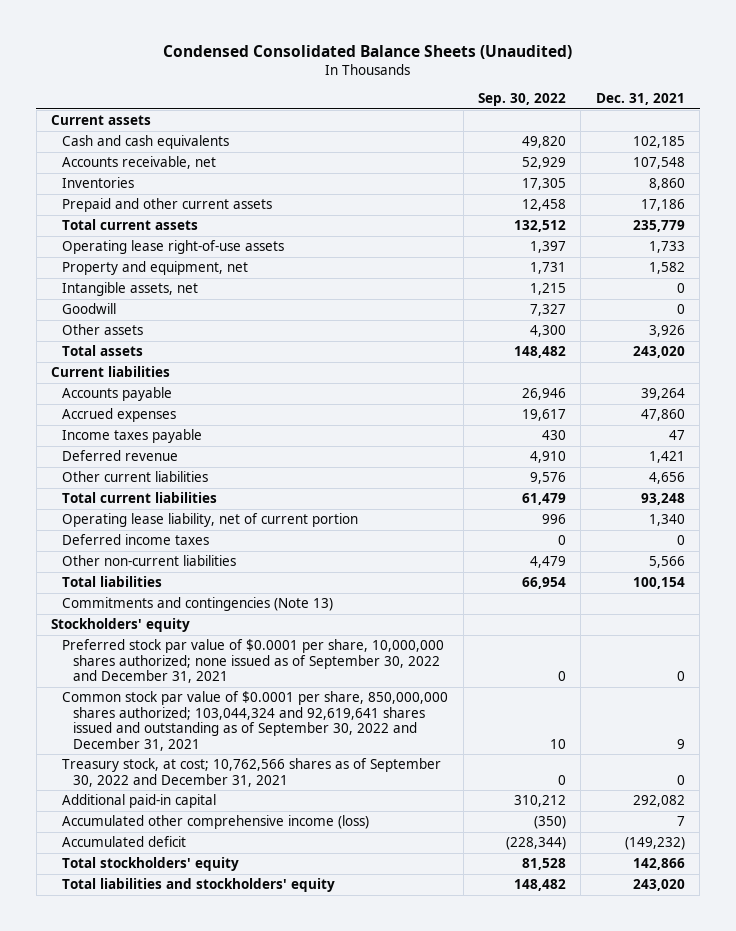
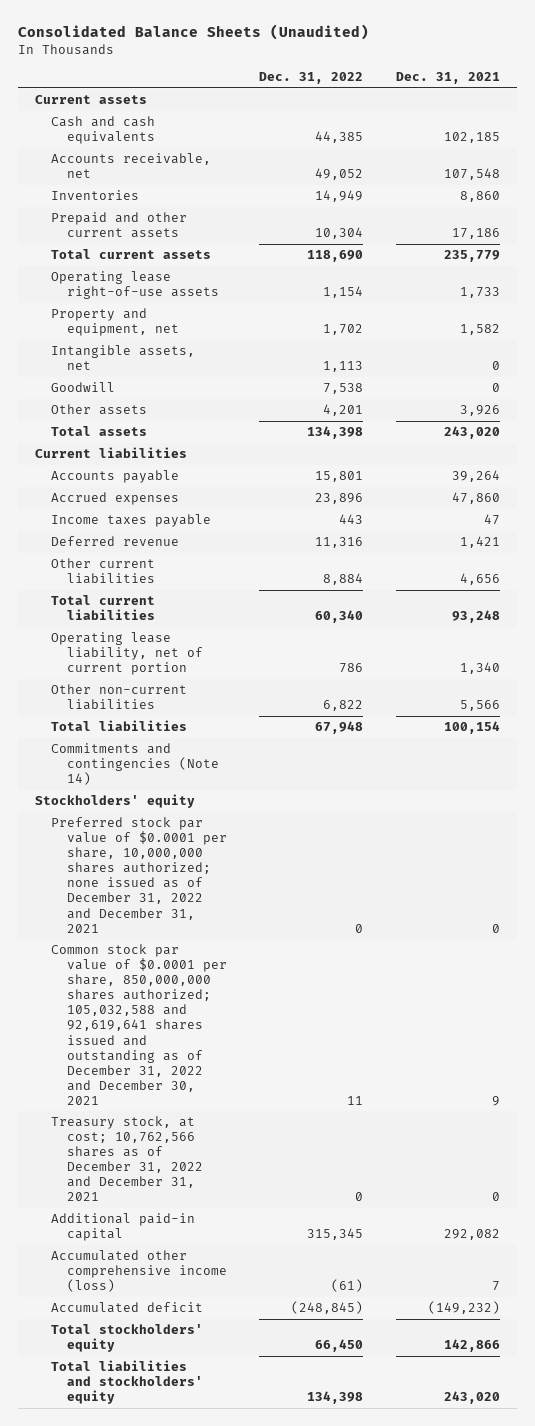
[162,44,572,59] Condensed Consolidated Balance Sheets (Unaudited) -> [18,24,370,41] Consolidated Balance Sheets (Unaudited)
[478,93,567,107] Sep. 30, 2022 -> none
none -> [259,72,364,85] Dec. 31, 2022
[62,534,210,546] Deferred income taxes -> none
[62,597,334,612] Commitments and contingencies (Note 13) -> [50,743,219,786] Commitments and contingencies (Note 14)
[62,639,445,684] Preferred stock par value of $0.0001 per share, 10,000,000 shares authorized; none issued as of September 30, 2022 and December 31, 2021 -> [50,817,227,933] Preferred stock par value of $0.0001 per share, 10,000,000 shares authorized; none issued as of December 31, 2022 and December 31, 2021
[62,691,449,751] Common stock par value of $0.0001 per share, 850,000,000 shares authorized; 103,044,324 and 92,619,641 shares issued and outstanding as of September 30, 2022 and December 31, 2021 -> [50,944,227,1105] Common stock par value of $0.0001 per share, 850,000,000 shares authorized; 105,032,588 and 92,619,641 shares issued and outstanding as of December 31, 2022 and December 30, 2021
[62,758,442,787] Treasury stock, at cost; 10,762,566 shares as of September 30, 2022 and December 31, 2021 -> [50,1116,203,1202] Treasury stock, at cost; 10,762,566 shares as of December 31, 2022 and December 31, 2021

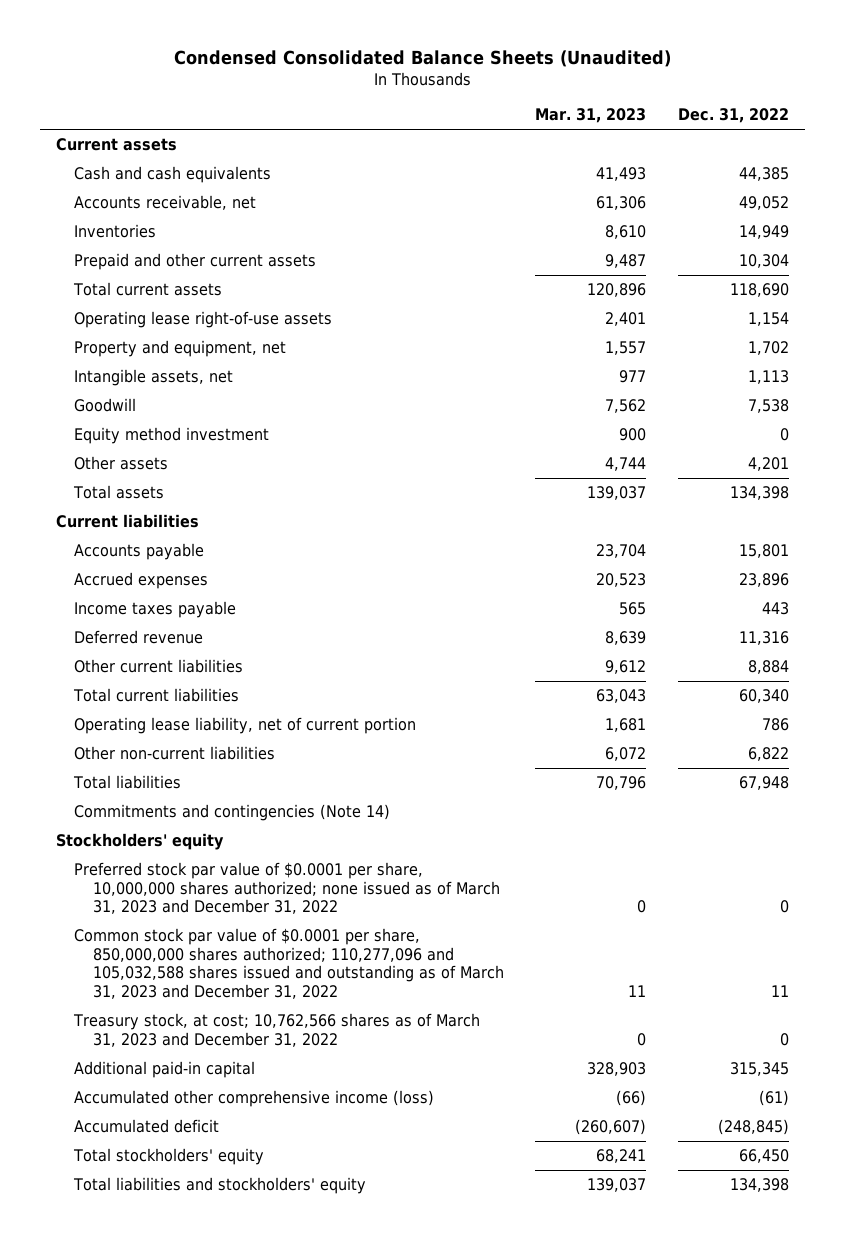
[18,24,370,41] Consolidated Balance Sheets (Unaudited) -> [173,50,671,68] Condensed Consolidated Balance Sheets (Unaudited)
[396,72,501,85] Dec. 31, 2021 -> none
none -> [535,108,647,124] Mar. 31, 2023
none -> [74,427,270,445] Equity method investment
[50,817,227,933] Preferred stock par value of $0.0001 per share, 10,000,000 shares authorized; none issued as of December 31, 2022 and December 31, 2021 -> [74,862,500,915] Preferred stock par value of $0.0001 per share, 10,000,000 shares authorized; none issued as of March 31, 2023 and December 31, 2022
[50,944,227,1105] Common stock par value of $0.0001 per share, 850,000,000 shares authorized; 105,032,588 and 92,619,641 shares issued and outstanding as of December 31, 2022 and December 30, 2021 -> [74,928,504,999] Common stock par value of $0.0001 per share, 850,000,000 shares authorized; 110,277,096 and 105,032,588 shares issued and outstanding as of March 31, 2023 and December 31, 2022
[50,1116,203,1202] Treasury stock, at cost; 10,762,566 shares as of December 31, 2022 and December 31, 2021 -> [73,1013,481,1047] Treasury stock, at cost; 10,762,566 shares as of March 31, 2023 and December 31, 2022

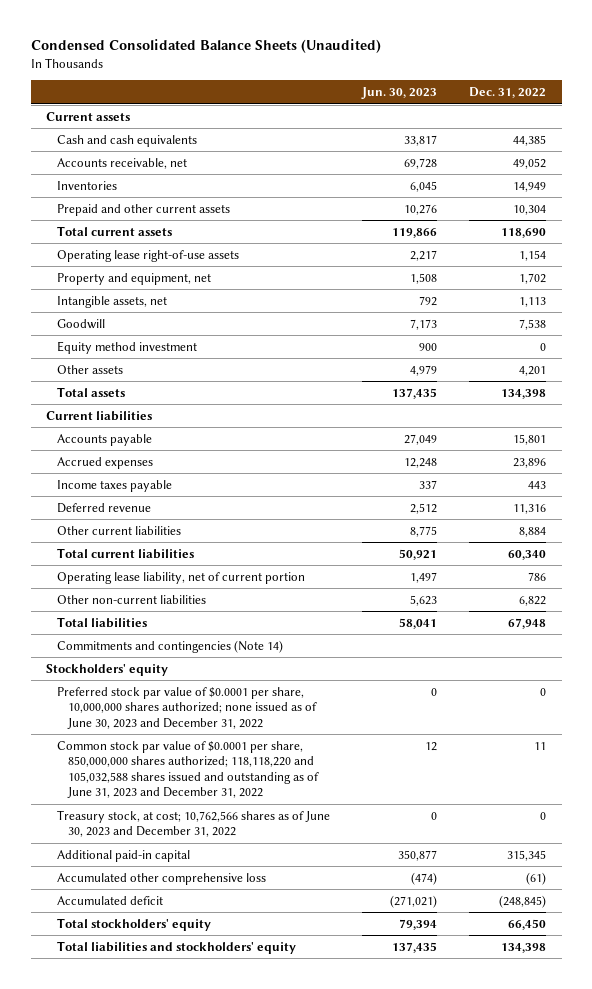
[535,108,647,124] Mar. 31, 2023 -> none
none -> [360,87,437,100] Jun. 30, 2023
[74,862,500,915] Preferred stock par value of $0.0001 per share, 10,000,000 shares authorized; none issued as of March 31, 2023 and December 31, 2022 -> [57,686,317,729] Preferred stock par value of $0.0001 per share, 10,000,000 shares authorized; none issued as of June 30, 2023 and December 31, 2022
[74,928,504,999] Common stock par value of $0.0001 per share, 850,000,000 shares authorized; 110,277,096 and 105,032,588 shares issued and outstanding as of March 31, 2023 and December 31, 2022 -> [57,740,319,799] Common stock par value of $0.0001 per share, 850,000,000 shares authorized; 118,118,220 and 105,032,588 shares issued and outstanding as of June 31, 2023 and December 31, 2022
[73,1013,481,1047] Treasury stock, at cost; 10,762,566 shares as of March 31, 2023 and December 31, 2022 -> [57,809,331,838] Treasury stock, at cost; 10,762,566 shares as of June 30, 2023 and December 31, 2022
[74,1090,435,1108] Accumulated other comprehensive income (loss) -> [57,872,267,885] Accumulated other comprehensive loss

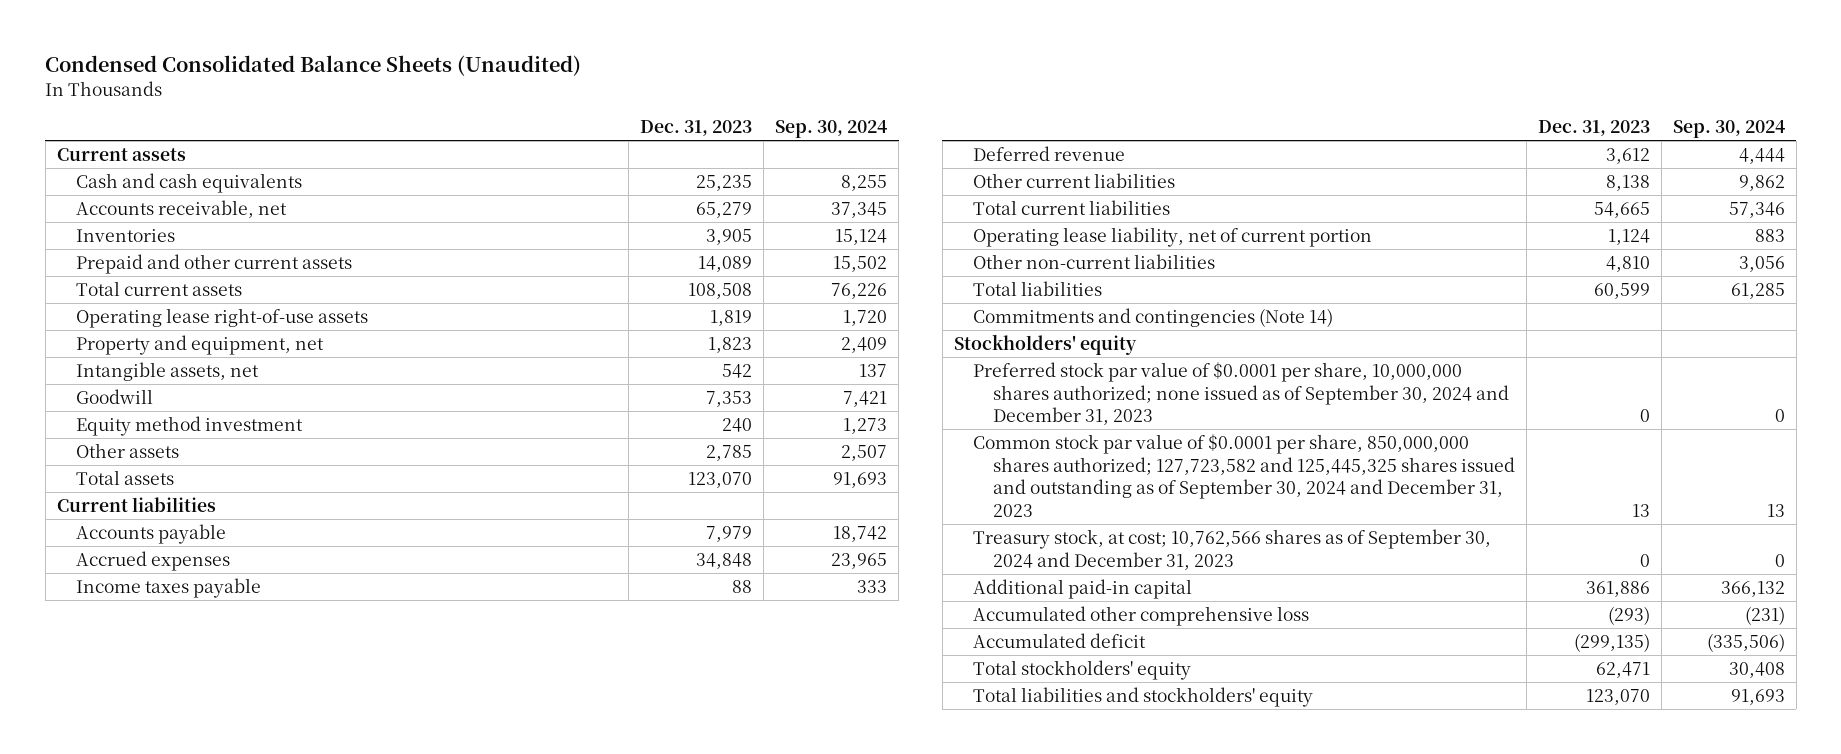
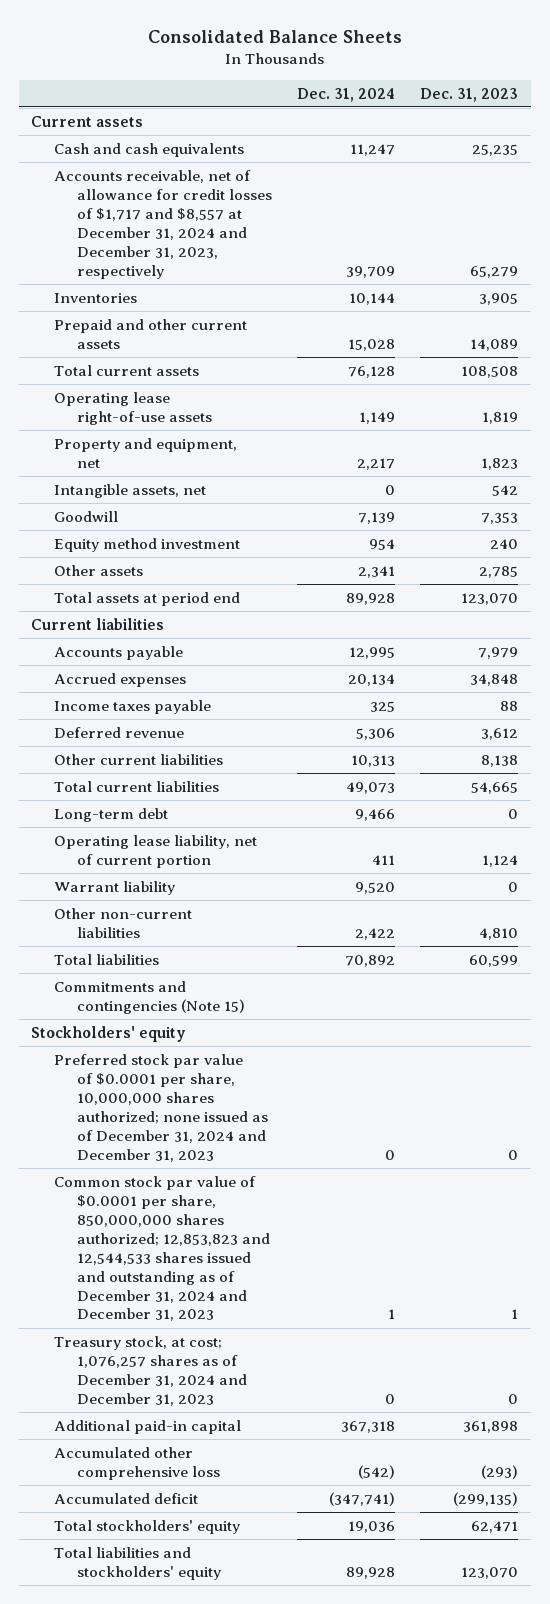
[45,55,582,77] Condensed Consolidated Balance Sheets (Unaudited) -> [147,30,402,44] Consolidated Balance Sheets
[775,120,888,139] Sep. 30, 2024 -> none
none -> [297,87,396,102] Dec. 31, 2024
[75,199,287,218] Accounts receivable, net -> [54,169,273,279] Accounts receivable, net of allowance for credit losses of $1,717 and $8,557 at December 31, 2024 and December 31, 2023, respectively
[75,469,174,485] Total assets -> [54,591,241,606] Total assets at period end
none -> [54,807,169,822] Long-term debt
none -> [54,880,176,895] Warrant liability
[973,307,1334,327] Commitments and contingencies (Note 14) -> [54,980,246,1014] Commitments and contingencies (Note 15)
[973,361,1509,426] Preferred stock par value of $0.0001 per share, 10,000,000 shares authorized; none issued as of September 30, 2024 and December 31, 2023 -> [54,1053,269,1162] Preferred stock par value of $0.0001 per share, 10,000,000 shares authorized; none issued as of December 31, 2024 and December 31, 2023
[973,433,1515,517] Common stock par value of $0.0001 per share, 850,000,000 shares authorized; 127,723,582 and 125,445,325 shares issued and outstanding as of September 30, 2024 and December 31, 2023 -> [54,1175,271,1322] Common stock par value of $0.0001 per share, 850,000,000 shares authorized; 12,853,823 and 12,544,533 shares issued and outstanding as of December 31, 2024 and December 31, 2023
[1631,503,1650,517] 13 -> [511,1309,519,1320] 1
[973,528,1492,570] Treasury stock, at cost; 10,762,566 shares as of September 30, 2024 and December 31, 2023 -> [54,1335,248,1406] Treasury stock, at cost; 1,076,257 shares as of December 31, 2024 and December 31, 2023
[1585,580,1650,597] 361,886 -> [463,1420,519,1433] 361,898

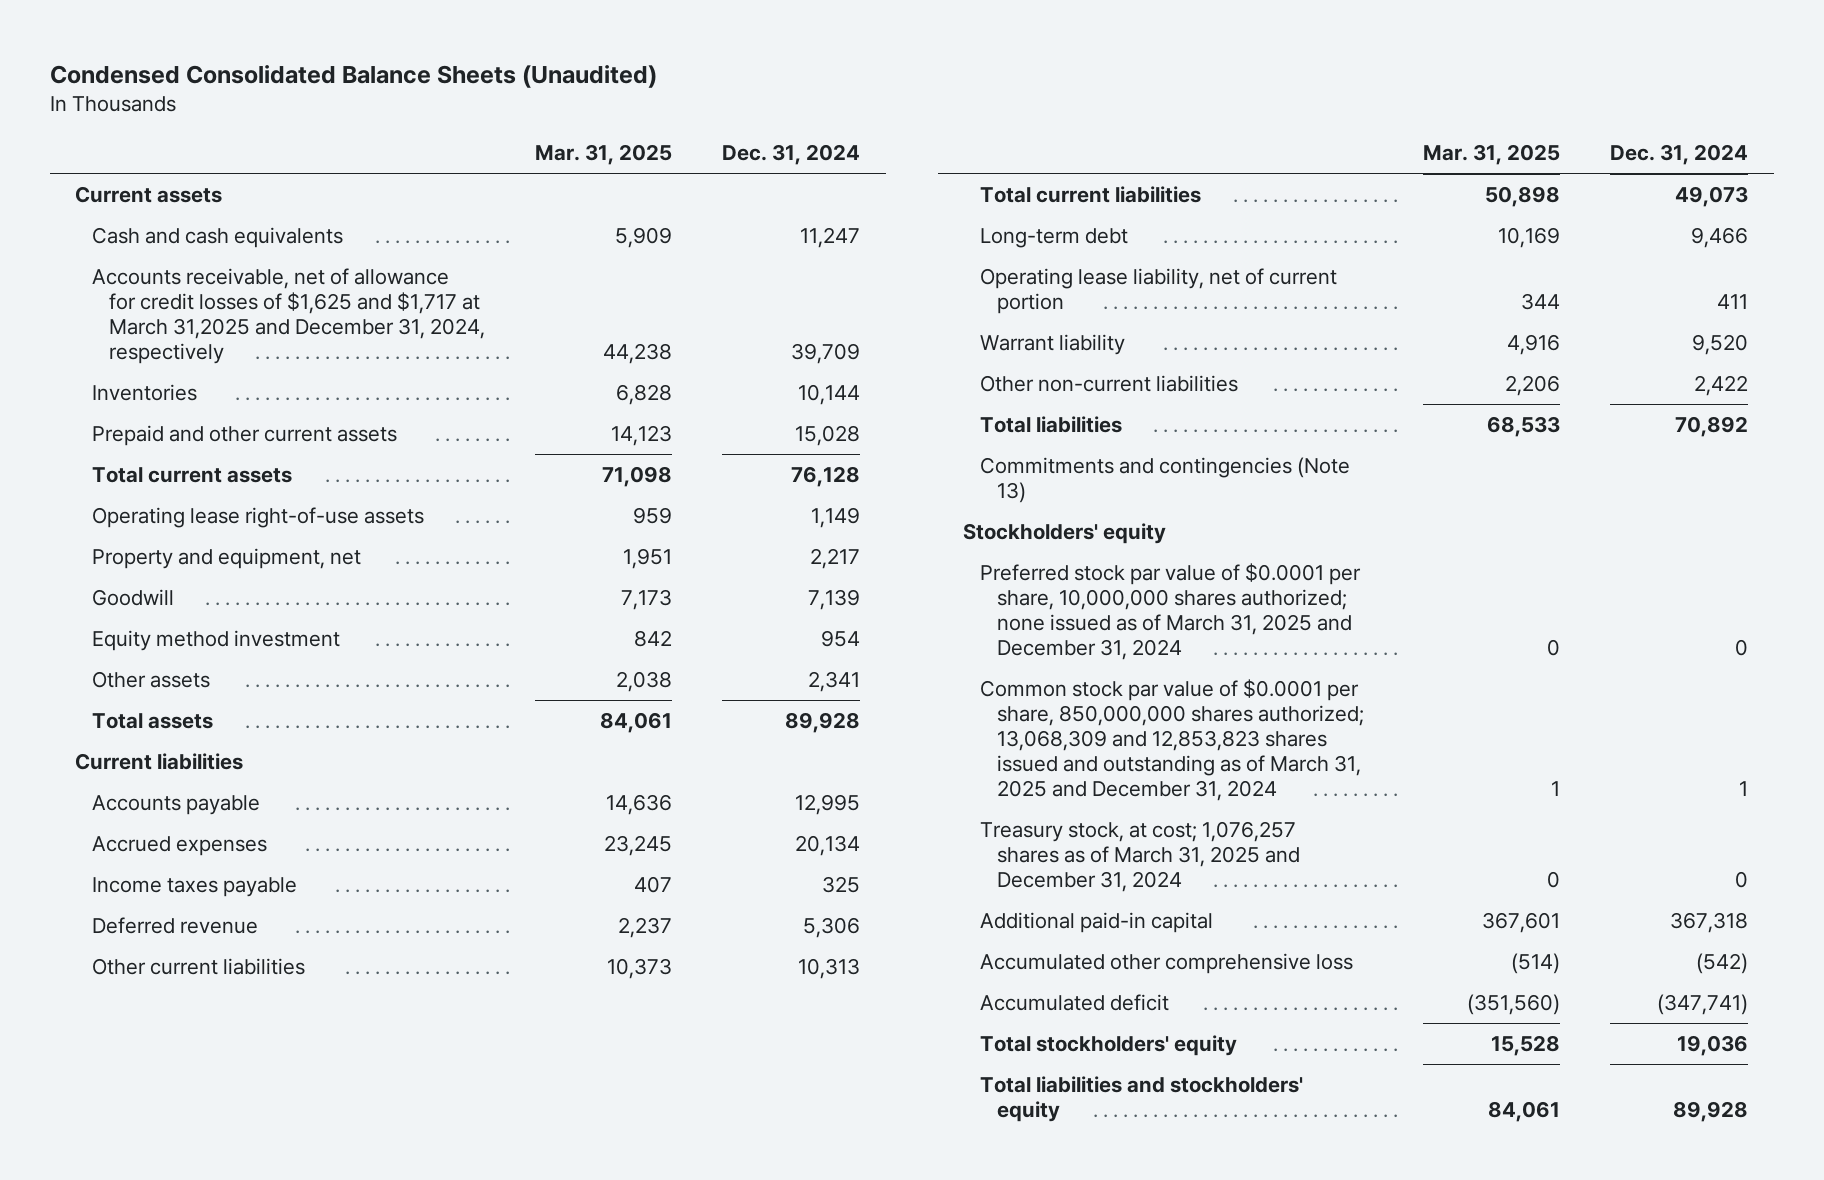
[147,30,402,44] Consolidated Balance Sheets -> [50,64,658,88] Condensed Consolidated Balance Sheets (Unaudited)
[420,87,519,102] Dec. 31, 2023 -> none
none -> [535,144,673,166] Mar. 31, 2025
[54,169,273,279] Accounts receivable, net of allowance for credit losses of $1,717 and $8,557 at December 31, 2024 and December 31, 2023, respectively -> [92,268,486,364] Accounts receivable, net of allowance for credit losses of $1,625 and $1,717 at March 31,2025 and December 31, 2024, respectively
[54,483,207,498] Intangible assets, net -> none
[54,591,241,606] Total assets at period end -> [92,713,214,730] Total assets
[54,980,246,1014] Commitments and contingencies (Note 15) -> [980,457,1351,503] Commitments and contingencies (Note 13)
[54,1053,269,1162] Preferred stock par value of $0.0001 per share, 10,000,000 shares authorized; none issued as of December 31, 2024 and December 31, 2023 -> [980,563,1362,660] Preferred stock par value of $0.0001 per share, 10,000,000 shares authorized; none issued as of March 31, 2025 and December 31, 2024
[54,1175,271,1322] Common stock par value of $0.0001 per share, 850,000,000 shares authorized; 12,853,823 and 12,544,533 shares issued and outstanding as of December 31, 2024 and December 31, 2023 -> [980,679,1365,801] Common stock par value of $0.0001 per share, 850,000,000 shares authorized; 13,068,309 and 12,853,823 shares issued and outstanding as of March 31, 2025 and December 31, 2024
[54,1335,248,1406] Treasury stock, at cost; 1,076,257 shares as of December 31, 2024 and December 31, 2023 -> [980,821,1301,892] Treasury stock, at cost; 1,076,257 shares as of March 31, 2025 and December 31, 2024

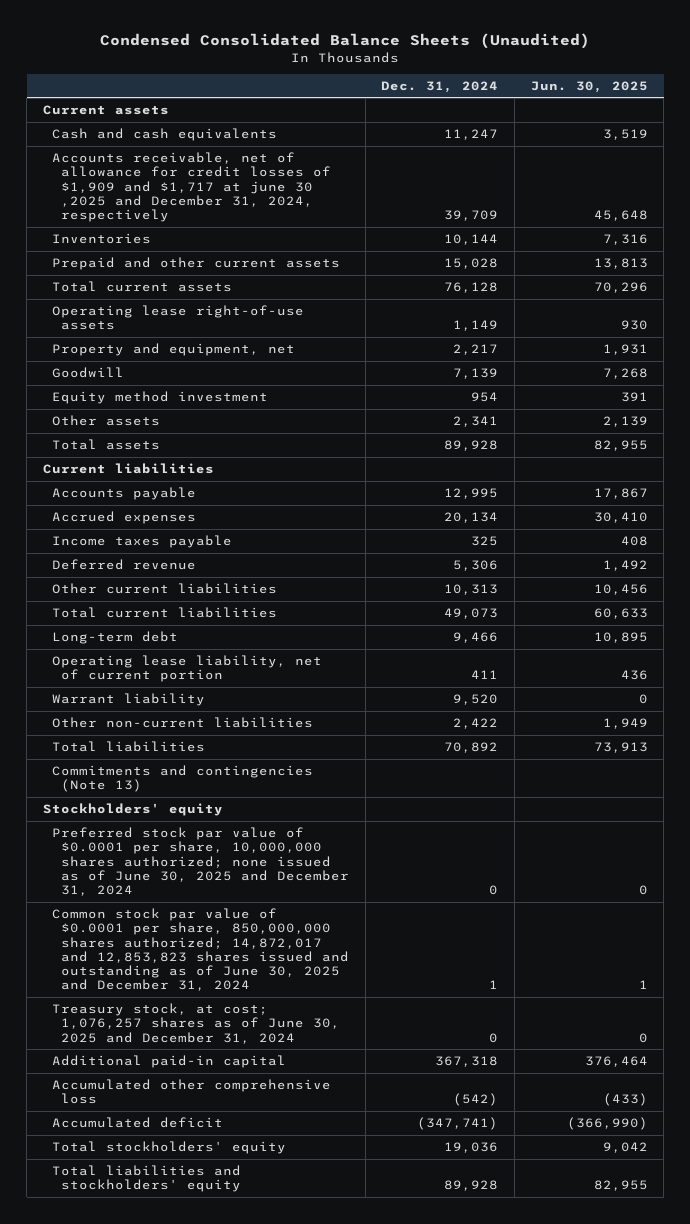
[535,144,673,166] Mar. 31, 2025 -> none
none -> [530,80,648,93] Jun. 30, 2025
[92,268,486,364] Accounts receivable, net of allowance for credit losses of $1,625 and $1,717 at March 31,2025 and December 31, 2024, respectively -> [51,152,332,223] Accounts receivable, net of allowance for credit losses of $1,909 and $1,717 at june 30 ,2025 and December 31, 2024, respectively
[980,563,1362,660] Preferred stock par value of $0.0001 per share, 10,000,000 shares authorized; none issued as of March 31, 2025 and December 31, 2024 -> [51,827,350,897] Preferred stock par value of $0.0001 per share, 10,000,000 shares authorized; none issued as of June 30, 2025 and December 31, 2024
[980,679,1365,801] Common stock par value of $0.0001 per share, 850,000,000 shares authorized; 13,068,309 and 12,853,823 shares issued and outstanding as of March 31, 2025 and December 31, 2024 -> [51,908,350,992] Common stock par value of $0.0001 per share, 850,000,000 shares authorized; 14,872,017 and 12,853,823 shares issued and outstanding as of June 30, 2025 and December 31, 2024
[980,821,1301,892] Treasury stock, at cost; 1,076,257 shares as of March 31, 2025 and December 31, 2024 -> [51,1003,341,1044] Treasury stock, at cost; 1,076,257 shares as of June 30, 2025 and December 31, 2024

